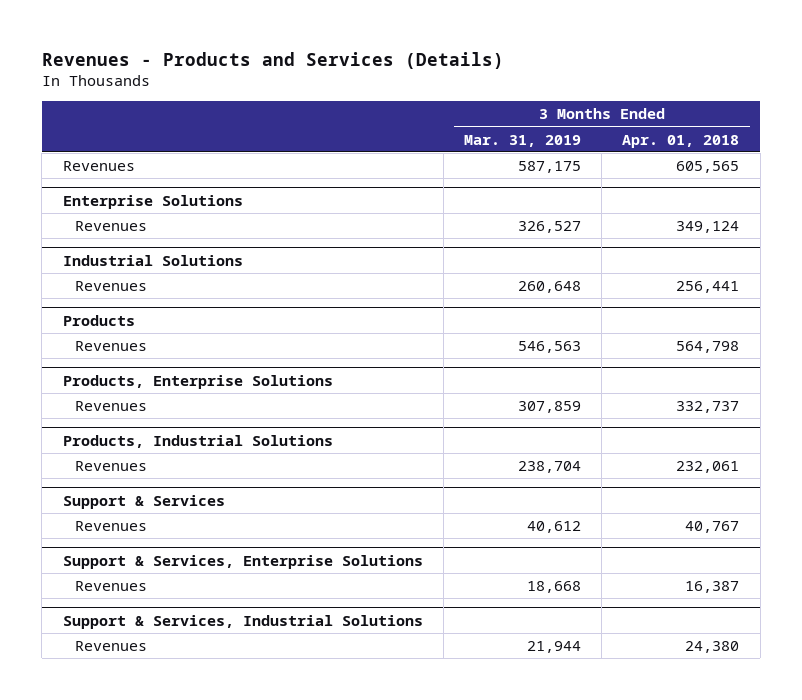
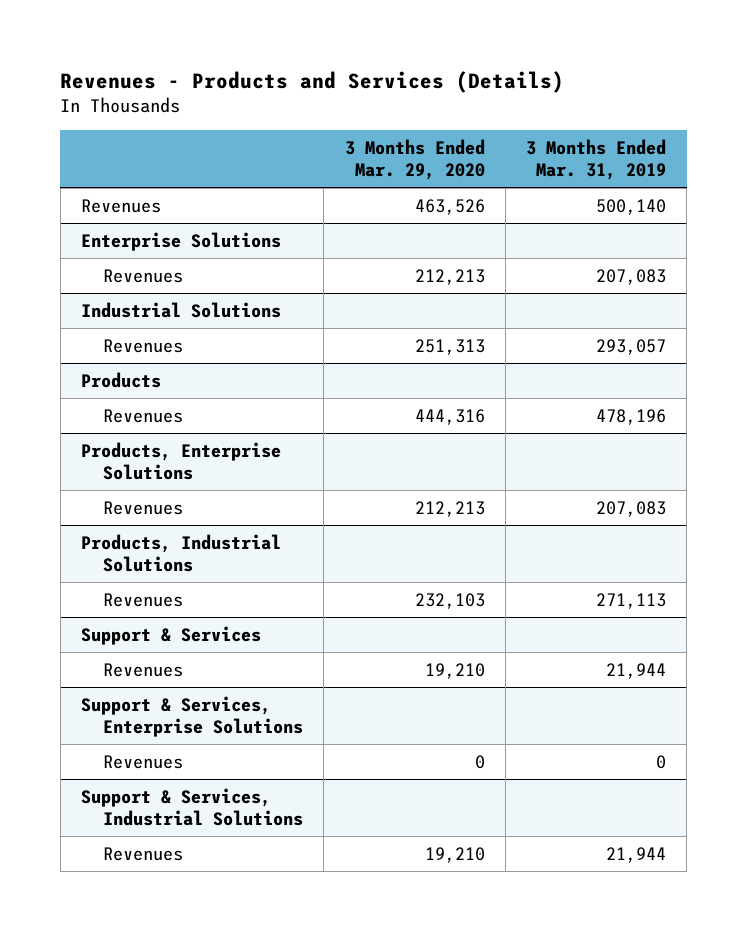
[622,134,740,148] Apr. 01, 2018 -> none
none -> [344,138,485,181] 3 Months Ended Mar. 29, 2020
[517,161,581,174] 587,175 -> [595,198,666,215] 500,140
[517,221,581,234] 326,527 -> [595,268,666,285] 207,083
[517,281,581,294] 260,648 -> [595,338,666,355] 293,057
[517,341,581,354] 546,563 -> [595,408,666,425] 478,196
[517,401,581,414] 307,859 -> [595,500,666,517] 207,083
[517,461,581,474] 238,704 -> [595,592,666,609] 271,113
[526,521,581,534] 40,612 -> [605,662,666,679] 21,944
[526,581,581,594] 18,668 -> [655,754,666,769] 0

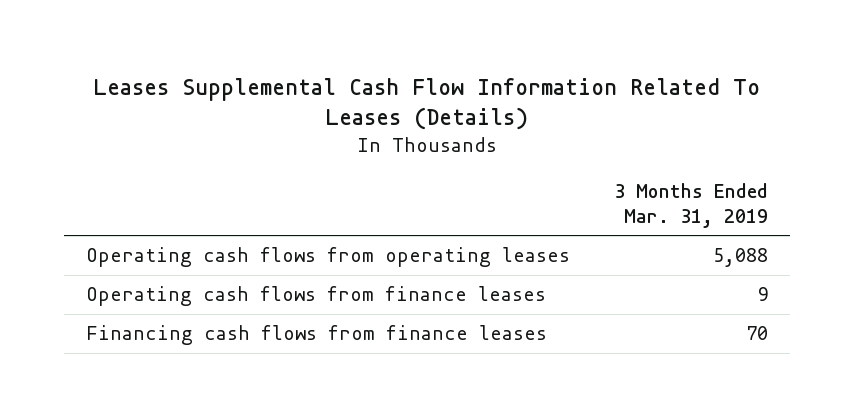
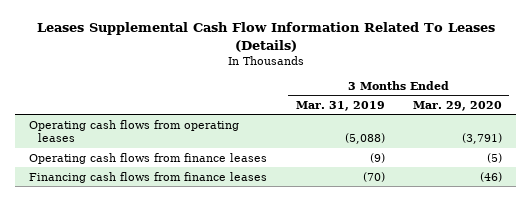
none -> [412,100,502,111] Mar. 29, 2020
[712,248,768,268] 5,088 -> [344,133,385,145] (5,088)
[756,287,768,302] 9 -> [369,152,385,163] (9)
[745,326,768,341] 70 -> [362,171,385,182] (70)

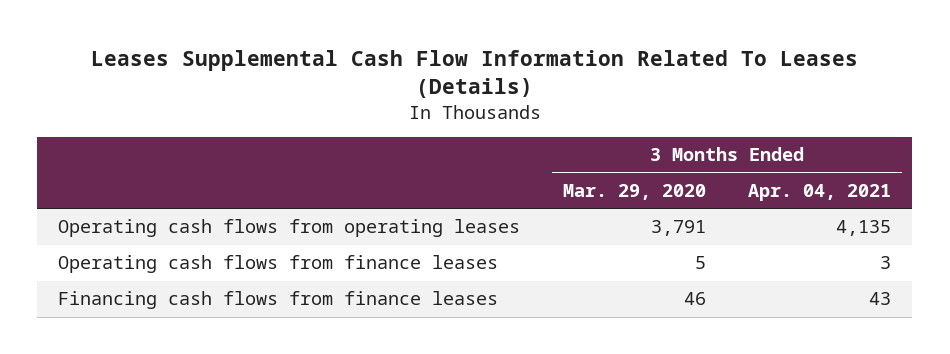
[295,100,385,111] Mar. 31, 2019 -> none
none -> [748,184,892,202] Apr. 04, 2021
[461,133,502,145] (3,791) -> [650,220,706,237] 3,791
[486,152,502,163] (5) -> [694,256,706,270] 5
[479,171,502,182] (46) -> [683,292,706,306] 46

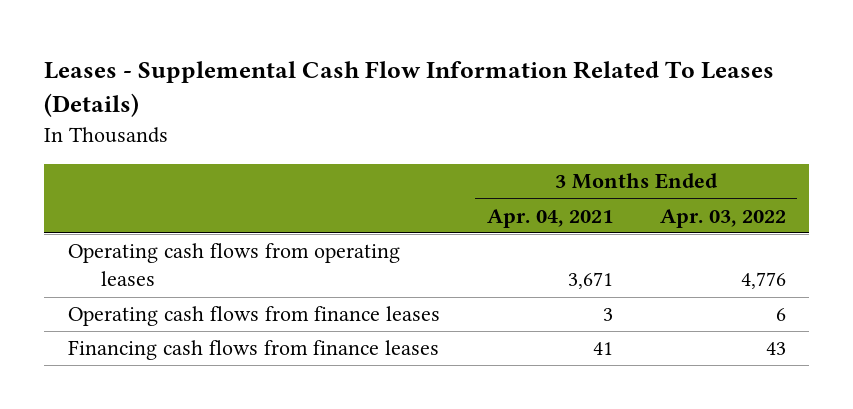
[90,49,858,99] Leases Supplemental Cash Flow Information Related To Leases (Details) -> [44,61,775,118] Leases - Supplemental Cash Flow Information Related To Leases (Details)
[562,184,706,201] Mar. 29, 2020 -> none
none -> [659,208,786,228] Apr. 03, 2022
[836,220,892,237] 4,135 -> [567,272,613,290] 3,671
[869,292,892,306] 43 -> [592,342,613,356] 41

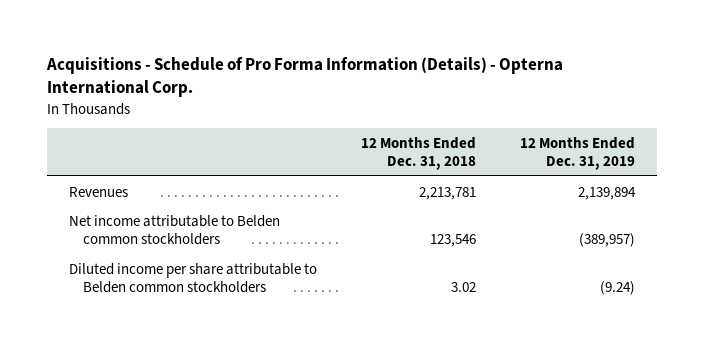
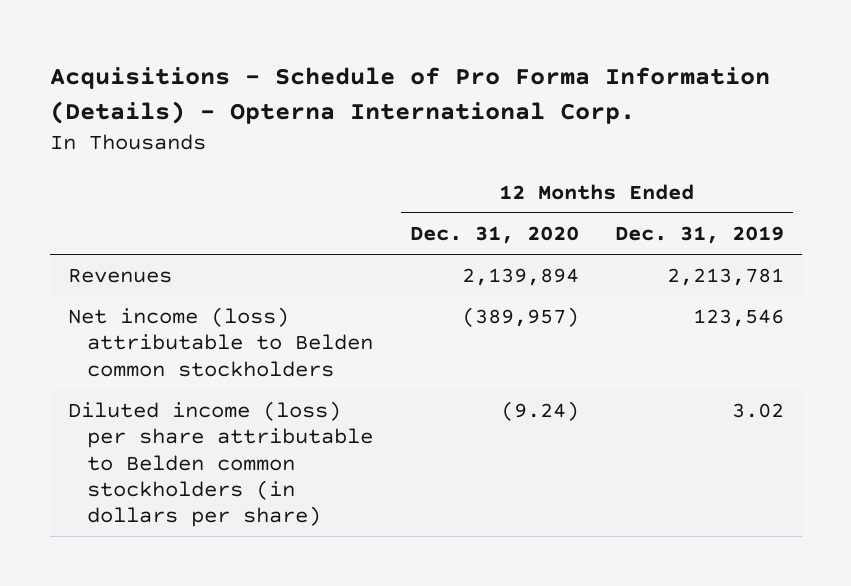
[361,137,477,171] 12 Months Ended Dec. 31, 2018 -> none
none -> [409,226,579,245] Dec. 31, 2020
[578,186,637,200] 2,139,894 -> [666,268,784,287] 2,213,781
[69,214,281,245] Net income attributable to Belden common stockholders -> [67,307,374,377] Net income (loss) attributable to Belden common stockholders
[579,232,636,247] (389,957) -> [692,309,784,328] 123,546
[69,262,318,293] Diluted income per share attributable to Belden common stockholders -> [67,401,374,527] Diluted income (loss) per share attributable to Belden common stockholders (in dollars per share)
[600,280,636,295] (9.24) -> [731,403,784,419] 3.02

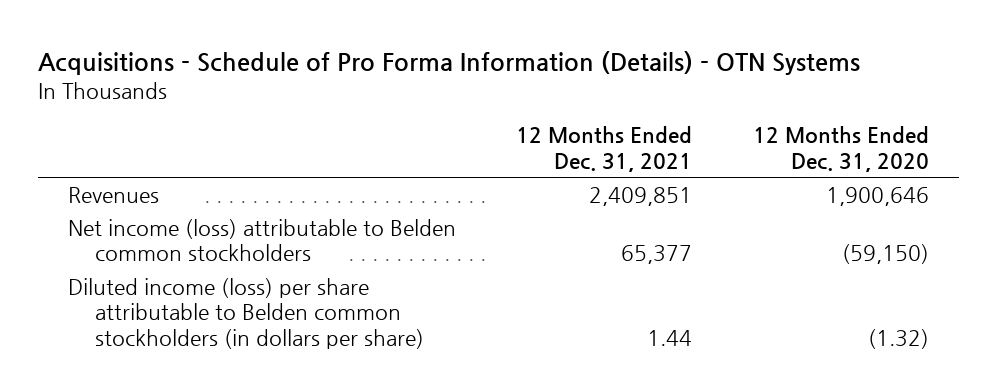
[49,67,770,124] Acquisitions - Schedule of Pro Forma Information (Details) - Opterna International Corp. -> [37,50,860,75] Acquisitions - Schedule of Pro Forma Information (Details) - OTN Systems
[614,226,784,245] Dec. 31, 2019 -> none
none -> [516,126,693,172] 12 Months Ended Dec. 31, 2021
[461,268,579,287] 2,139,894 -> [825,186,929,206] 1,900,646
[461,307,579,328] (389,957) -> [841,244,929,265] (59,150)
[500,401,579,422] (9.24) -> [867,328,929,349] (1.32)

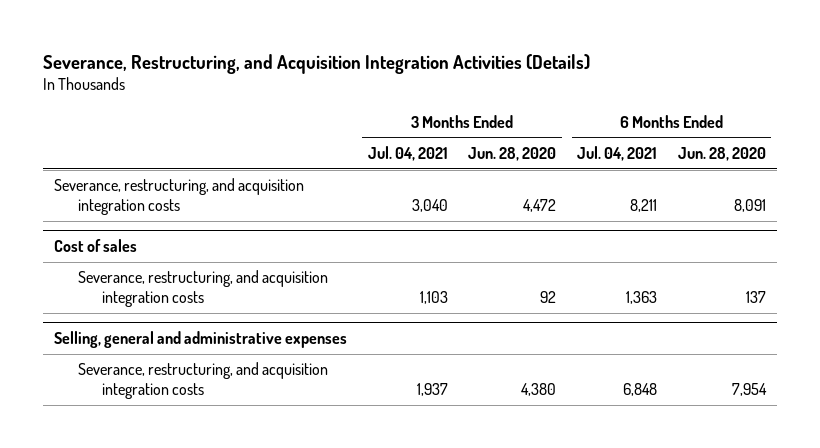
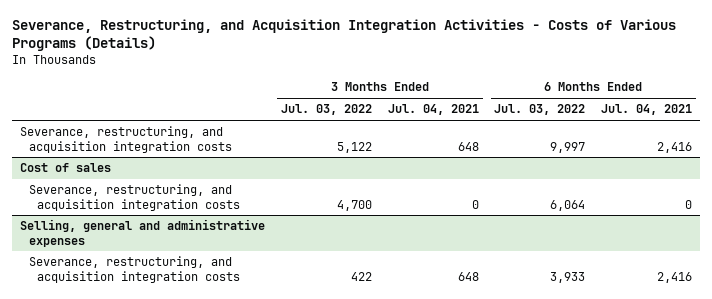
[43,53,591,74] Severance, Restructuring, and Acquisition Integration Activities (Details) -> [12,19,677,52] Severance, Restructuring, and Acquisition Integration Activities - Costs of Various Programs (Details)
[468,146,557,161] Jun. 28, 2020 -> none
[678,146,767,161] Jun. 28, 2020 -> none
none -> [280,104,372,116] Jul. 03, 2022
none -> [494,104,586,116] Jul. 03, 2022
[411,199,448,213] 3,040 -> [457,141,479,151] 648
[630,199,658,213] 8,211 -> [657,141,693,153] 2,416
[419,291,448,305] 1,103 -> [471,199,479,209] 0
[626,291,658,305] 1,363 -> [685,199,693,209] 0
[416,383,448,397] 1,937 -> [457,271,479,281] 648
[623,383,658,397] 6,848 -> [657,271,693,283] 2,416

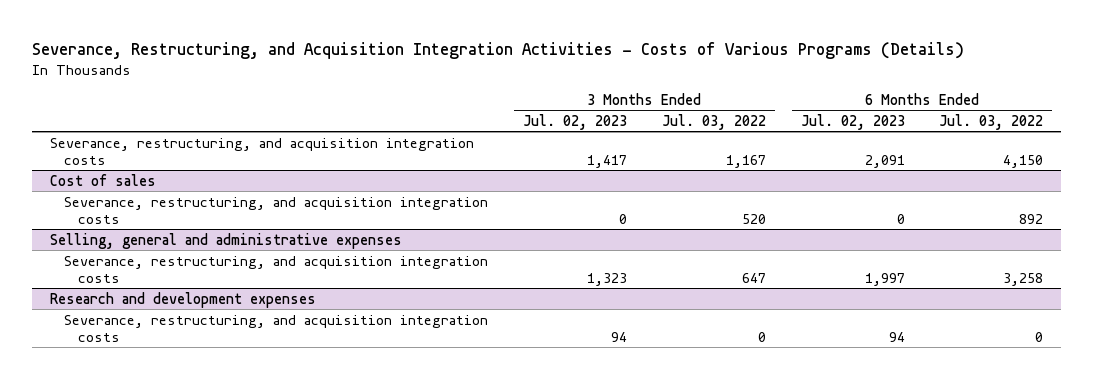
[387,104,479,116] Jul. 04, 2021 -> none
[601,104,693,116] Jul. 04, 2021 -> none
none -> [522,113,627,130] Jul. 02, 2023
none -> [800,113,905,130] Jul. 02, 2023
[336,141,372,153] 5,122 -> [725,154,766,168] 1,167
[550,141,586,153] 9,997 -> [1003,154,1044,168] 4,150
[336,199,372,211] 4,700 -> [741,213,766,224] 520
[550,199,586,211] 6,064 -> [1019,213,1044,224] 892
[350,271,372,281] 422 -> [741,272,766,283] 647
[550,271,586,283] 3,933 -> [1003,272,1044,286] 3,258
none -> [49,291,316,308] Research and development expenses
none -> [64,314,489,342] Severance, restructuring, and acquisition integration costs

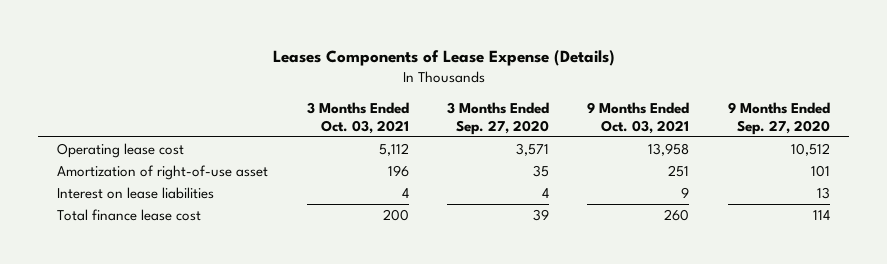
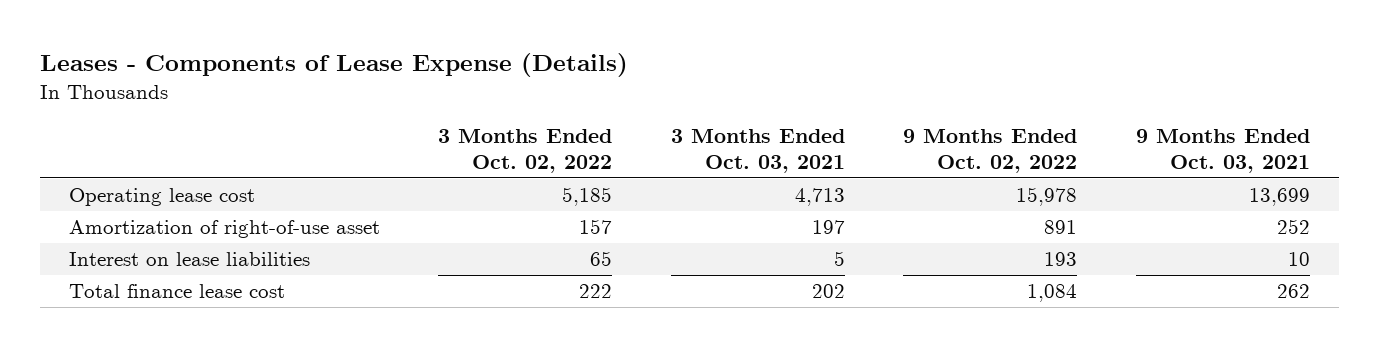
[272,49,615,66] Leases Components of Lease Expense (Details) -> [39,53,628,78] Leases - Components of Lease Expense (Details)
[447,101,550,135] 3 Months Ended Sep. 27, 2020 -> none
[727,101,830,135] 9 Months Ended Sep. 27, 2020 -> none
none -> [438,128,613,173] 3 Months Ended Oct. 02, 2022
none -> [903,128,1078,173] 9 Months Ended Oct. 02, 2022
[378,142,409,156] 5,112 -> [794,188,845,207] 4,713
[648,142,690,156] 13,958 -> [1248,188,1310,207] 13,699
[387,164,409,177] 196 -> [811,220,845,235] 197
[668,164,690,177] 251 -> [1276,219,1310,235] 252
[401,187,409,198] 4 -> [833,251,845,267] 5
[681,186,690,198] 9 -> [1287,252,1310,267] 10
[382,208,409,221] 200 -> [811,284,845,299] 202
[664,208,690,221] 260 -> [1276,284,1310,299] 262

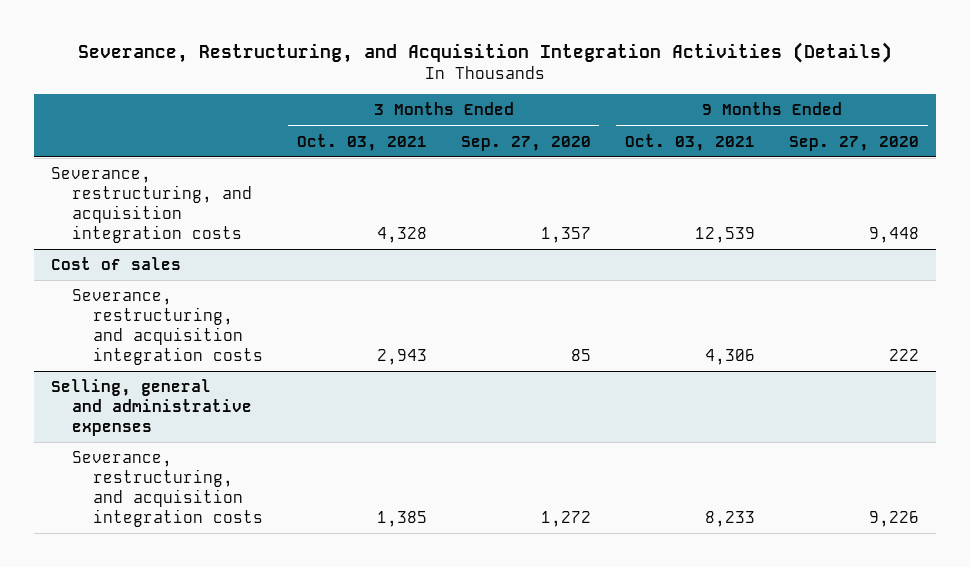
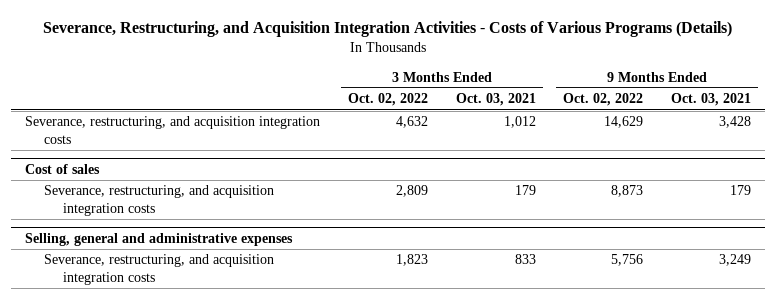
[77,41,892,63] Severance, Restructuring, and Acquisition Integration Activities (Details) -> [43,21,733,38] Severance, Restructuring, and Acquisition Integration Activities - Costs of Various Programs (Details)
[460,135,591,151] Sep. 27, 2020 -> none
[789,135,920,151] Sep. 27, 2020 -> none
none -> [347,93,428,107] Oct. 02, 2022
none -> [563,93,644,107] Oct. 02, 2022
[376,226,427,243] 4,328 -> [503,116,536,129] 1,012
[694,226,755,243] 12,539 -> [719,116,752,129] 3,428
[376,348,427,365] 2,943 -> [514,185,536,196] 179
[704,348,755,365] 4,306 -> [730,185,752,196] 179
[376,510,427,527] 1,385 -> [514,254,536,265] 833
[704,510,755,527] 8,233 -> [719,254,752,267] 3,249

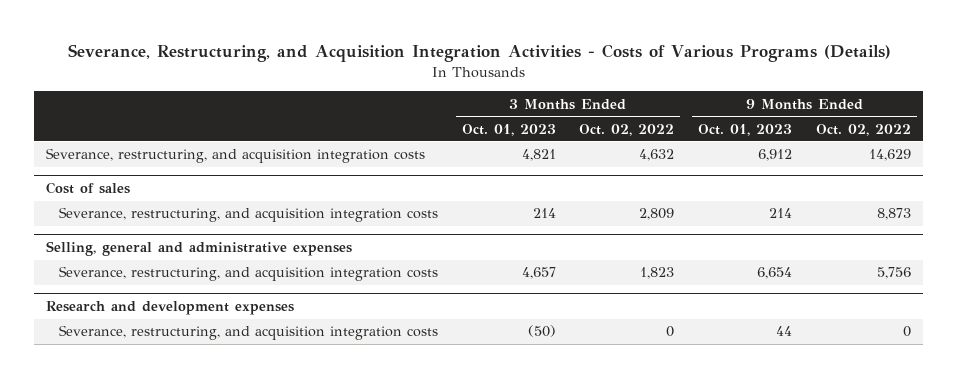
[455,93,536,107] Oct. 03, 2021 -> none
[671,93,752,107] Oct. 03, 2021 -> none
none -> [461,123,556,136] Oct. 01, 2023
none -> [698,123,793,136] Oct. 01, 2023
none -> [46,301,295,316] Research and development expenses
none -> [58,325,438,341] Severance, restructuring, and acquisition integration costs

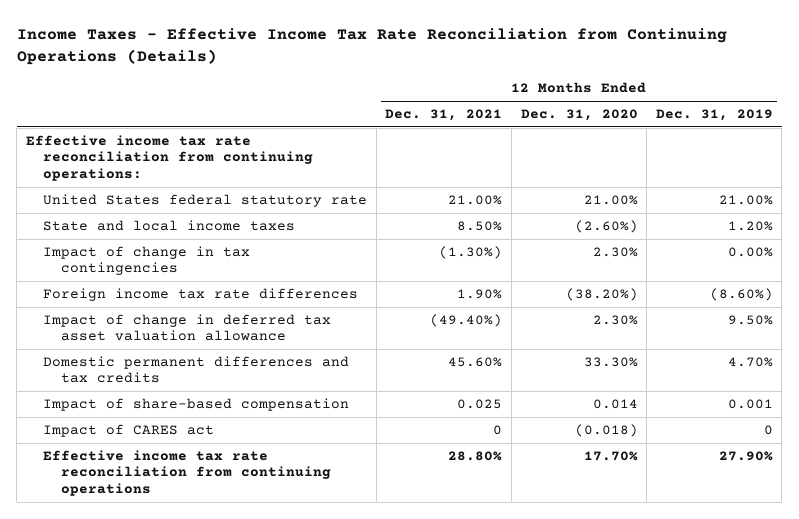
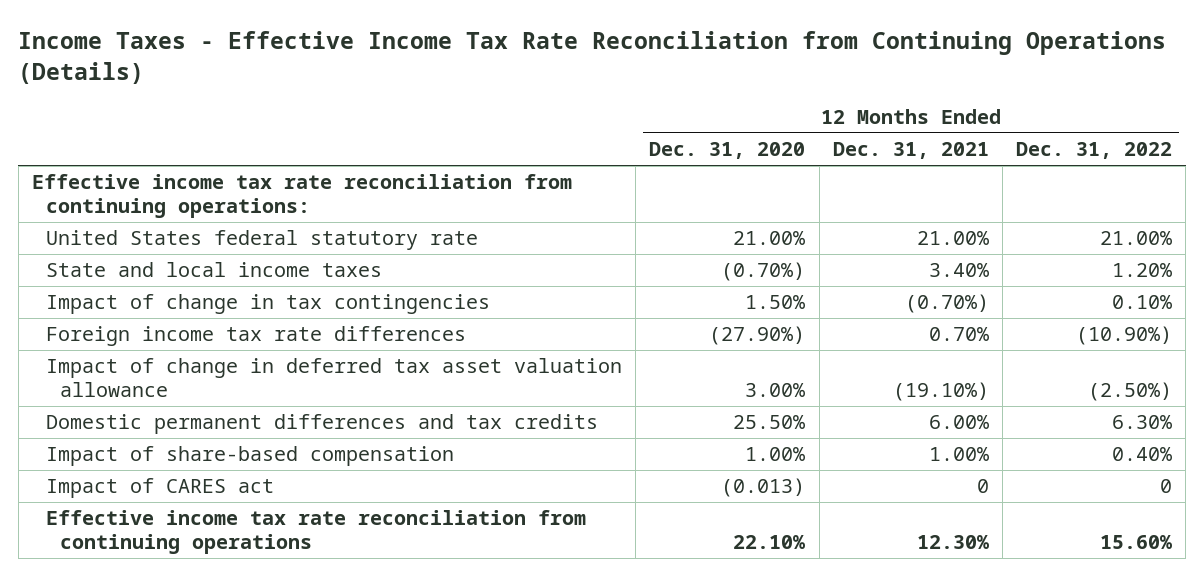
[655,109,773,122] Dec. 31, 2019 -> none
none -> [1015,142,1172,160] Dec. 31, 2022
[457,221,503,232] 8.50% -> [928,263,989,278] 3.40%
[574,220,638,234] (2.60%) -> [721,262,806,282] (0.70%)
[439,246,503,260] (1.30%) -> [904,294,989,314] (0.70%)
[592,247,638,258] 2.30% -> [745,295,806,310] 1.50%
[457,289,503,300] 1.90% -> [928,327,989,342] 0.70%
[565,288,638,302] (38.20%) -> [709,326,806,346] (27.90%)
[430,314,503,328] (49.40%) -> [892,382,989,402] (19.10%)
[592,315,638,326] 2.30% -> [745,383,806,398] 3.00%
[448,357,503,368] 45.60% -> [928,415,989,430] 6.00%
[583,357,638,368] 33.30% -> [733,415,806,430] 25.50%
[457,399,503,410] 0.025 -> [928,447,989,462] 1.00%
[592,399,638,410] 0.014 -> [745,447,806,462] 1.00%
[574,424,638,438] (0.018) -> [721,478,806,498] (0.013)
[448,451,503,462] 28.80% -> [916,535,989,550] 12.30%
[583,451,638,462] 17.70% -> [733,535,806,550] 22.10%

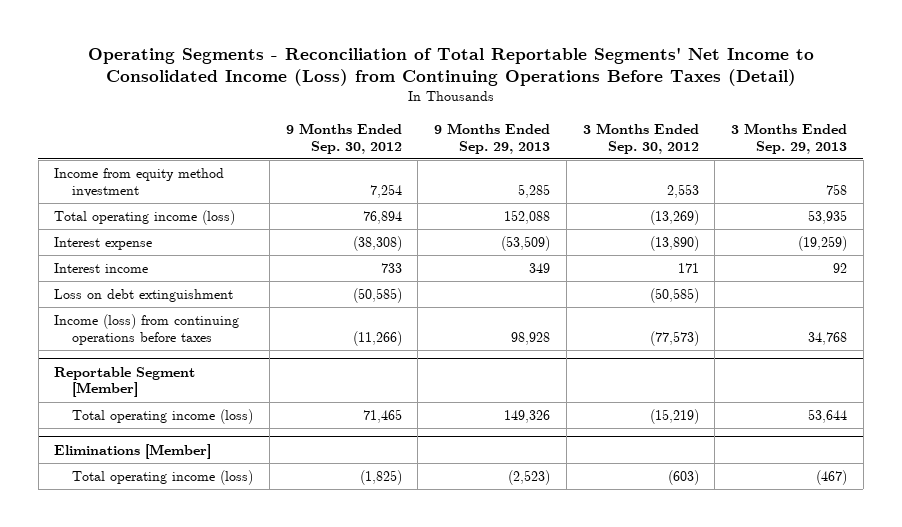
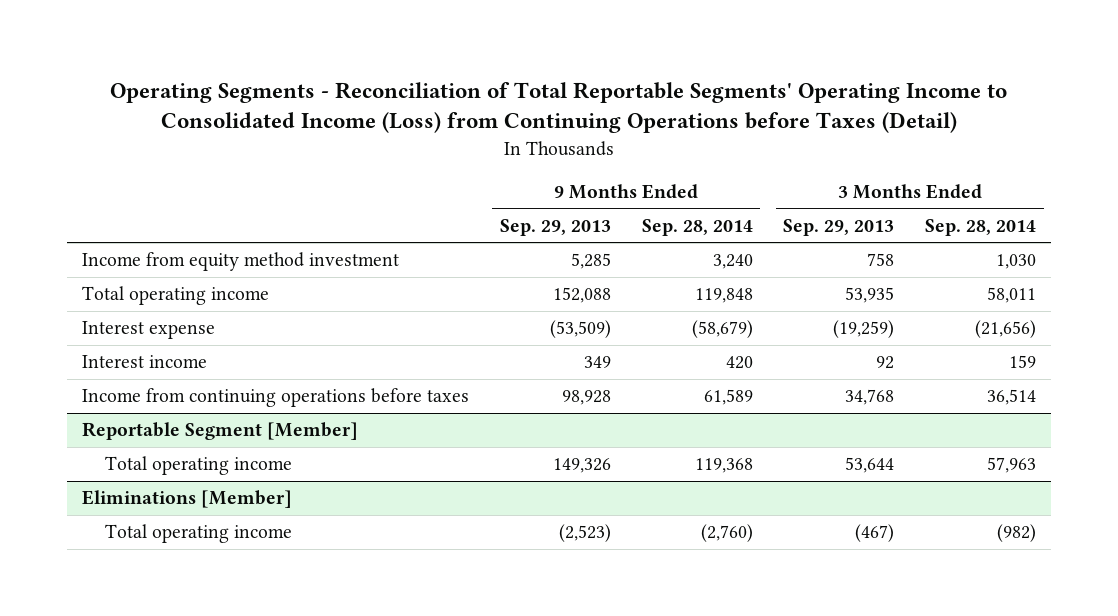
[87,47,814,87] Operating Segments - Reconciliation of Total Reportable Segments' Net Income to Consolidated Income (Loss) from Continuing Operations Before Taxes (Detail) -> [110,81,1008,134] Operating Segments - Reconciliation of Total Reportable Segments' Operating Income to Consolidated Income (Loss) from Continuing Operations before Taxes (Detail)
[285,122,402,154] 9 Months Ended Sep. 30, 2012 -> none
[582,122,699,154] 3 Months Ended Sep. 30, 2012 -> none
none -> [641,218,753,236] Sep. 28, 2014
none -> [924,218,1036,236] Sep. 28, 2014
[54,210,236,226] Total operating income (loss) -> [82,286,270,306] Total operating income
[54,289,234,303] Loss on debt extinguishment -> none
[54,314,240,345] Income (loss) from continuing operations before taxes -> [82,388,470,408] Income from continuing operations before taxes
[72,409,254,425] Total operating income (loss) -> [104,456,292,476] Total operating income
[72,470,254,486] Total operating income (loss) -> [104,524,292,544] Total operating income

